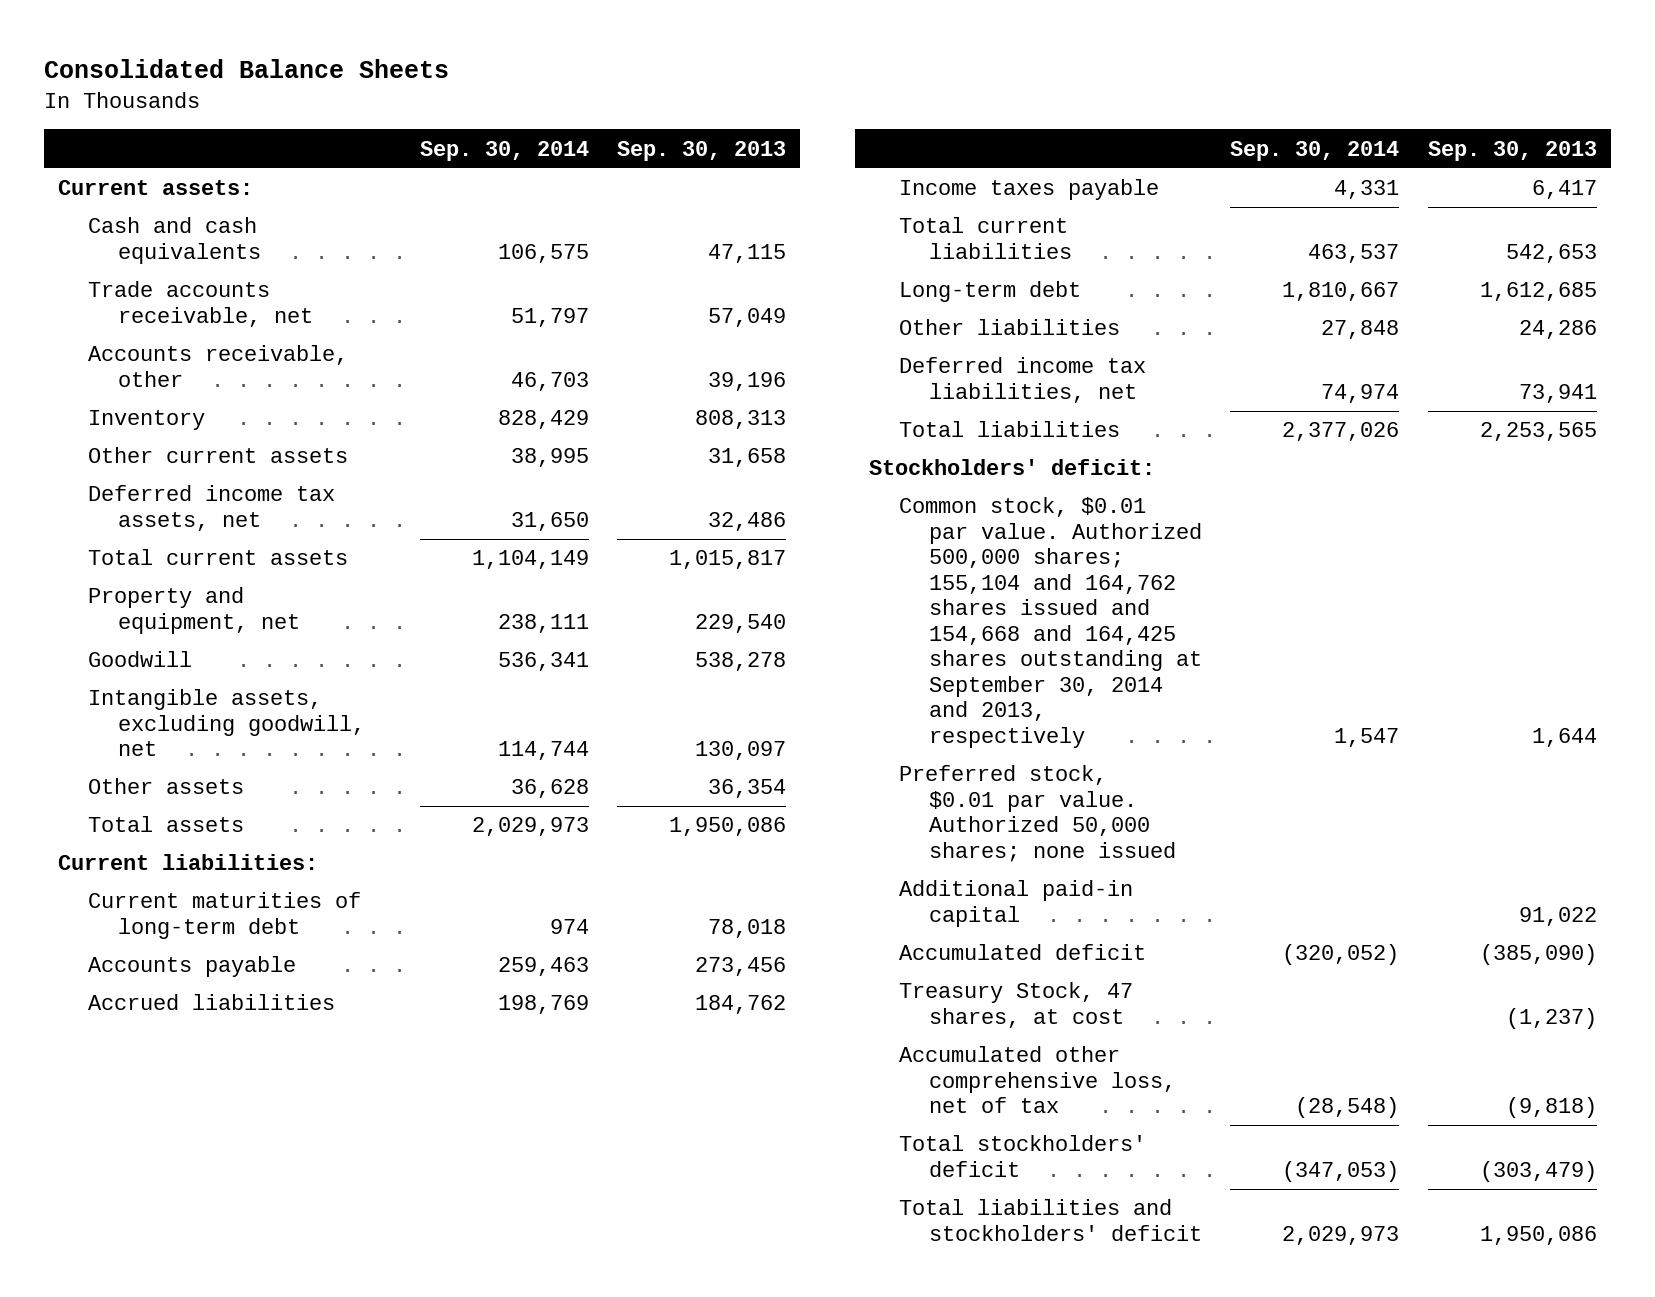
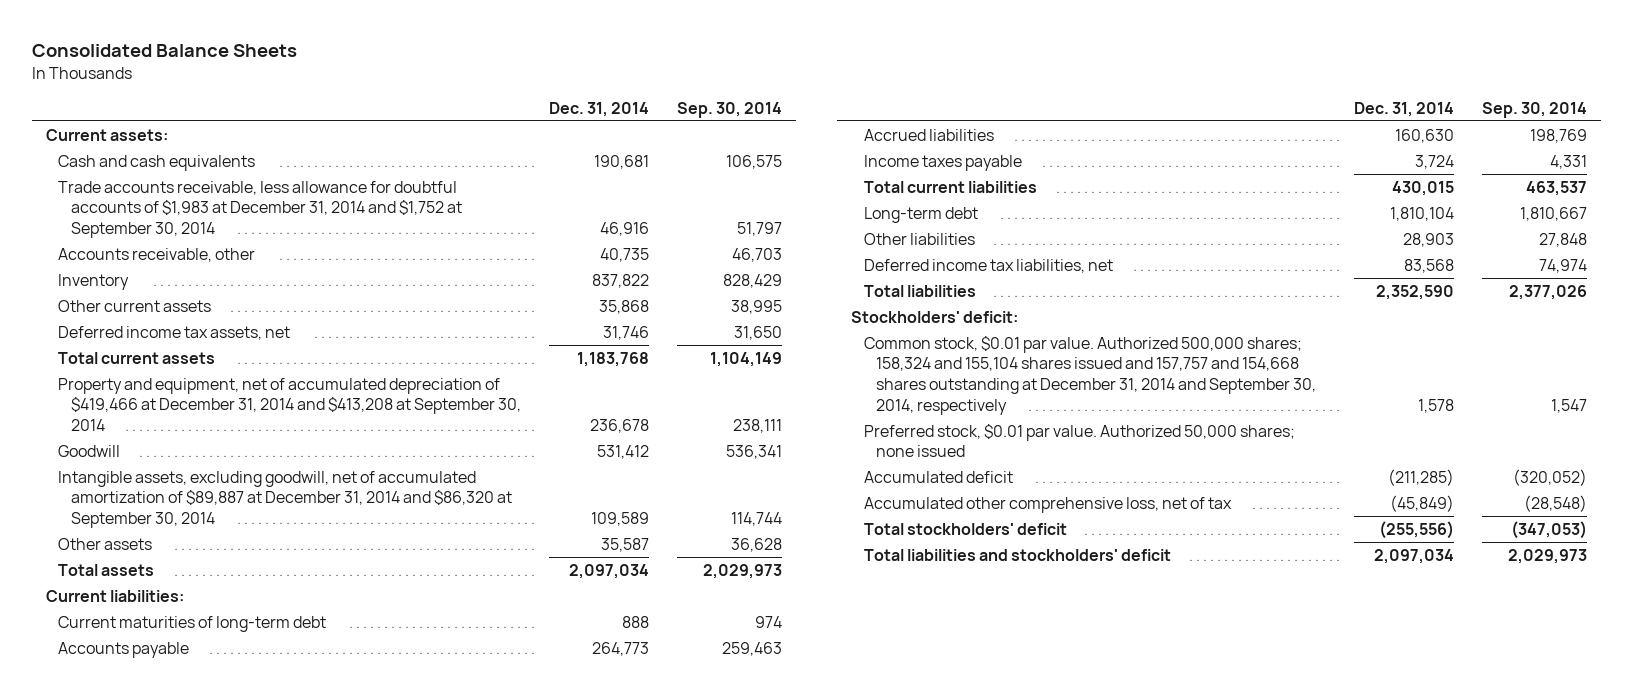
[616,140,786,161] Sep. 30, 2013 -> none
none -> [549,101,650,117] Dec. 31, 2014
[88,281,314,327] Trade accounts receivable, net -> [58,180,463,239] Trade accounts receivable, less allowance for doubtful accounts of $1,983 at December 31, 2014 and $1,752 at September 30, 2014
[88,587,301,634] Property and equipment, net -> [58,377,522,432] Property and equipment, net of accumulated depreciation of $419,466 at December 31, 2014 and $413,208 at September 30, 2014
[88,689,366,757] Intangible assets, excluding goodwill, net -> [58,470,513,529] Intangible assets, excluding goodwill, net of accumulated amortization of $89,887 at December 31, 2014 and $86,320 at September 30, 2014
[899,497,1203,748] Common stock, $0.01 par value. Authorized 500,000 shares; 155,104 and 164,762 shares issued and 154,668 and 164,425 shares outstanding at September 30, 2014 and 2013, respectively -> [863,335,1317,415] Common stock, $0.01 par value. Authorized 500,000 shares; 158,324 and 155,104 shares issued and 157,757 and 154,668 shares outstanding at December 31, 2014 and September 30, 2014, respectively
[899,880,1134,927] Additional paid-in capital -> none
[899,982,1134,1028] Treasury Stock, 47 shares, at cost -> none

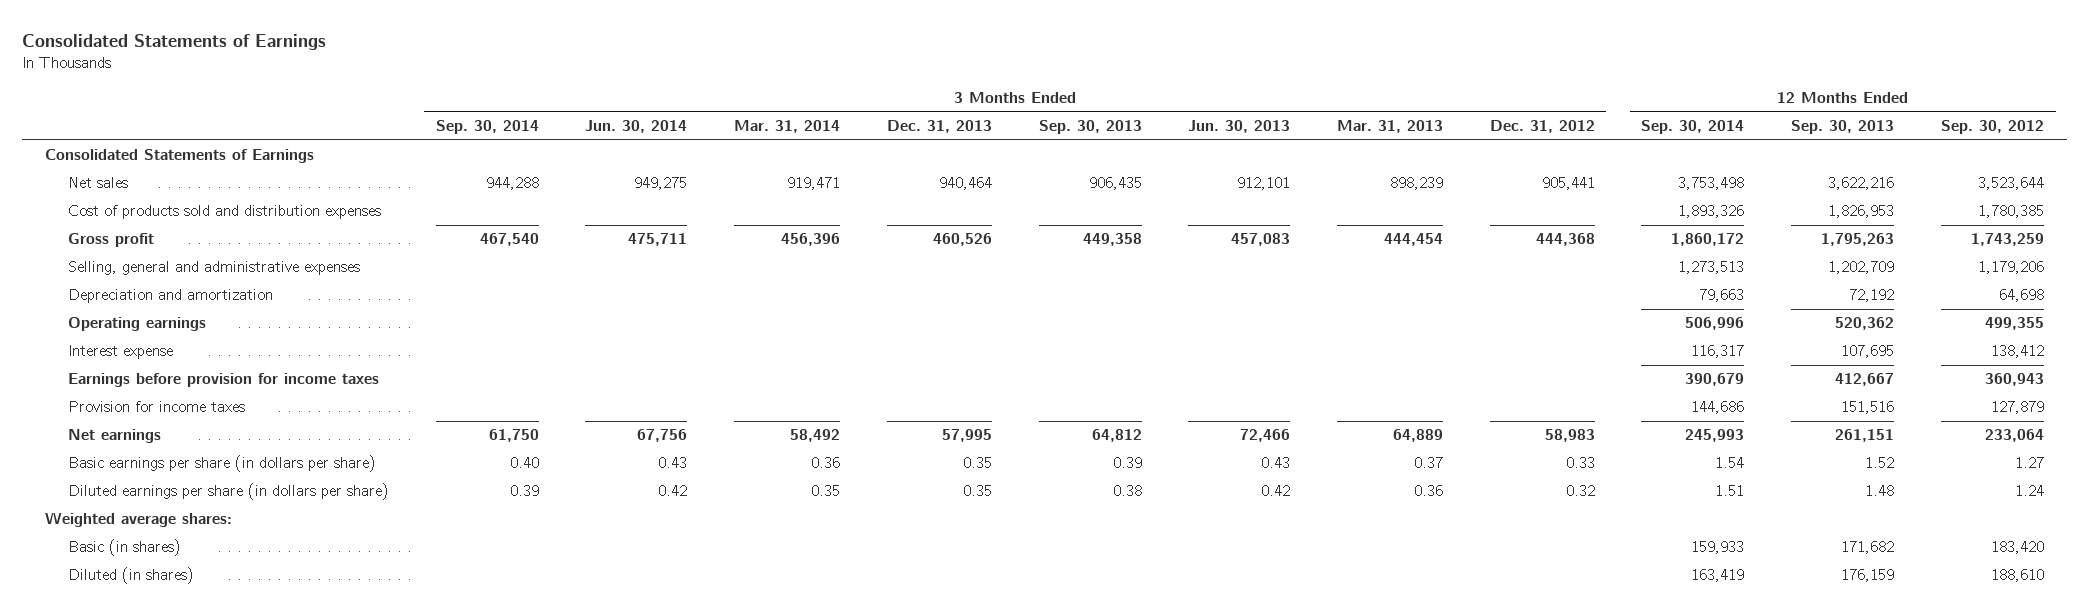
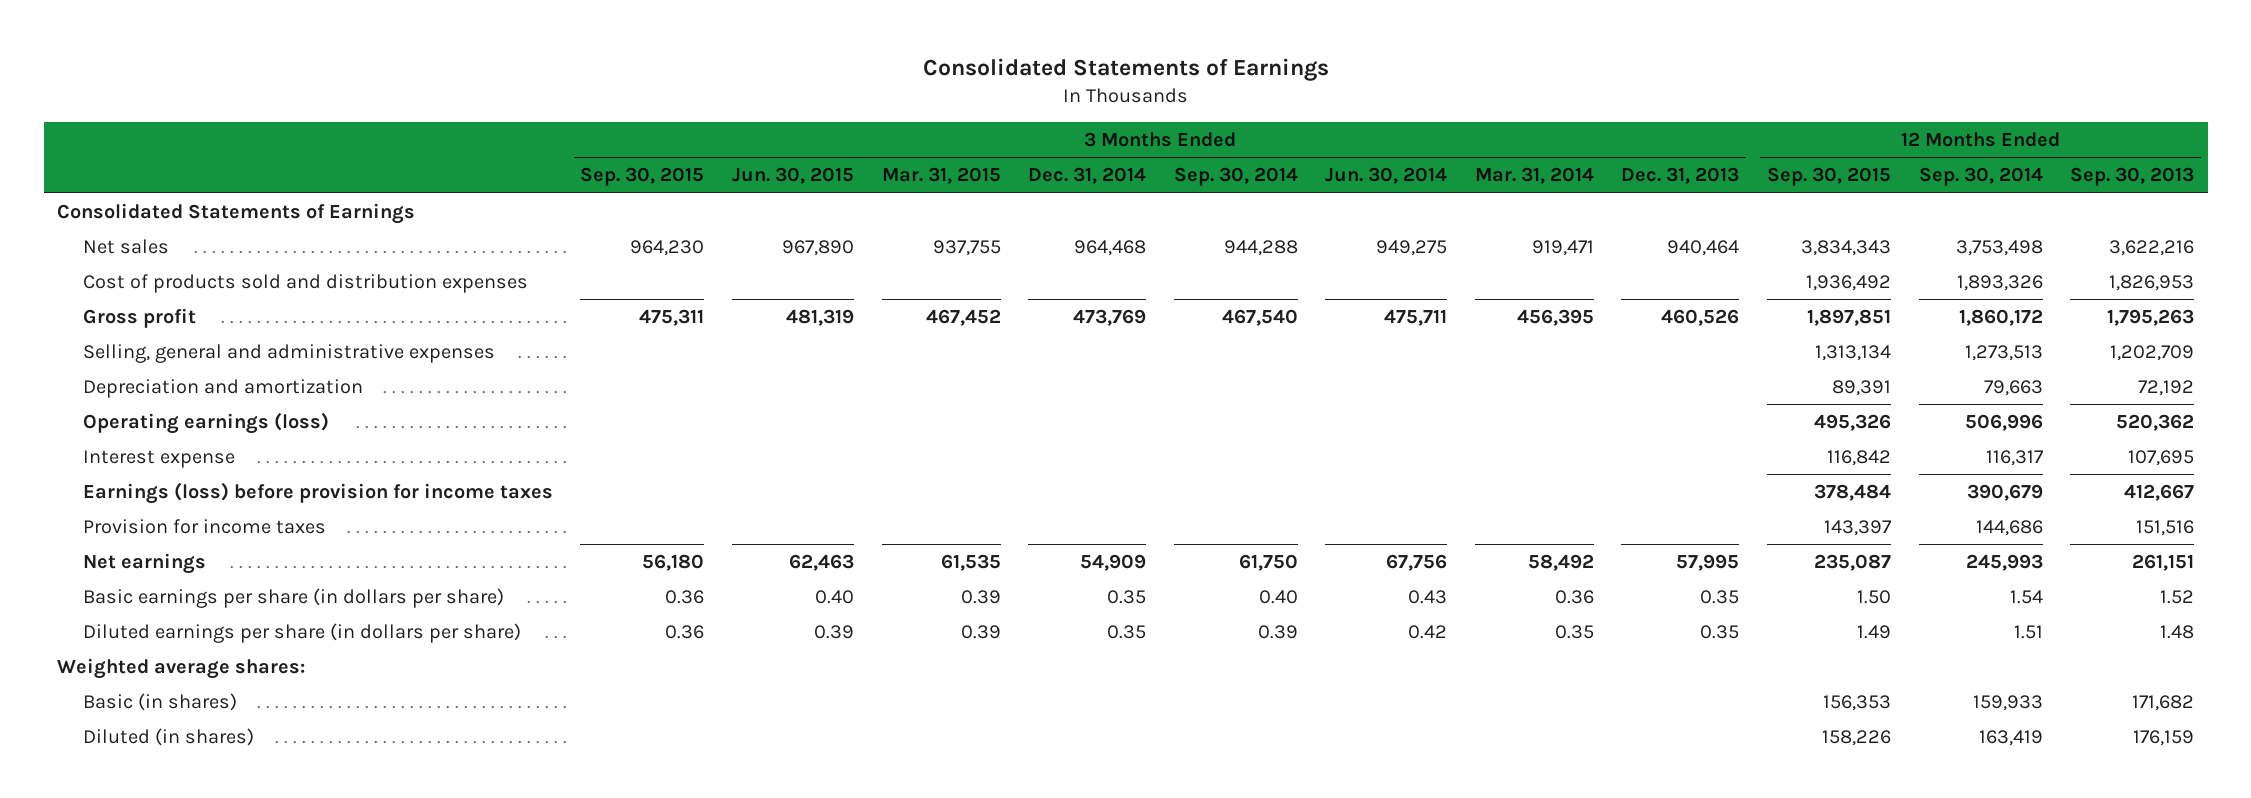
[1038,120,1142,135] Sep. 30, 2013 -> none
[1188,120,1291,134] Jun. 30, 2013 -> none
[1337,120,1444,134] Mar. 31, 2013 -> none
[1489,120,1595,134] Dec. 31, 2012 -> none
[1940,120,2044,135] Sep. 30, 2012 -> none
none -> [580,167,705,187] Sep. 30, 2015
none -> [732,167,855,185] Jun. 30, 2015
none -> [881,167,1001,185] Mar. 31, 2015
none -> [1028,167,1147,185] Dec. 31, 2014
none -> [1766,167,1891,187] Sep. 30, 2015
[781,233,841,247] 456,396 -> [1516,308,1594,326] 456,395
[68,317,207,332] Operating earnings -> [82,411,329,434] Operating earnings (loss)
[68,373,380,388] Earnings before provision for income taxes -> [82,481,553,504] Earnings (loss) before provision for income taxes

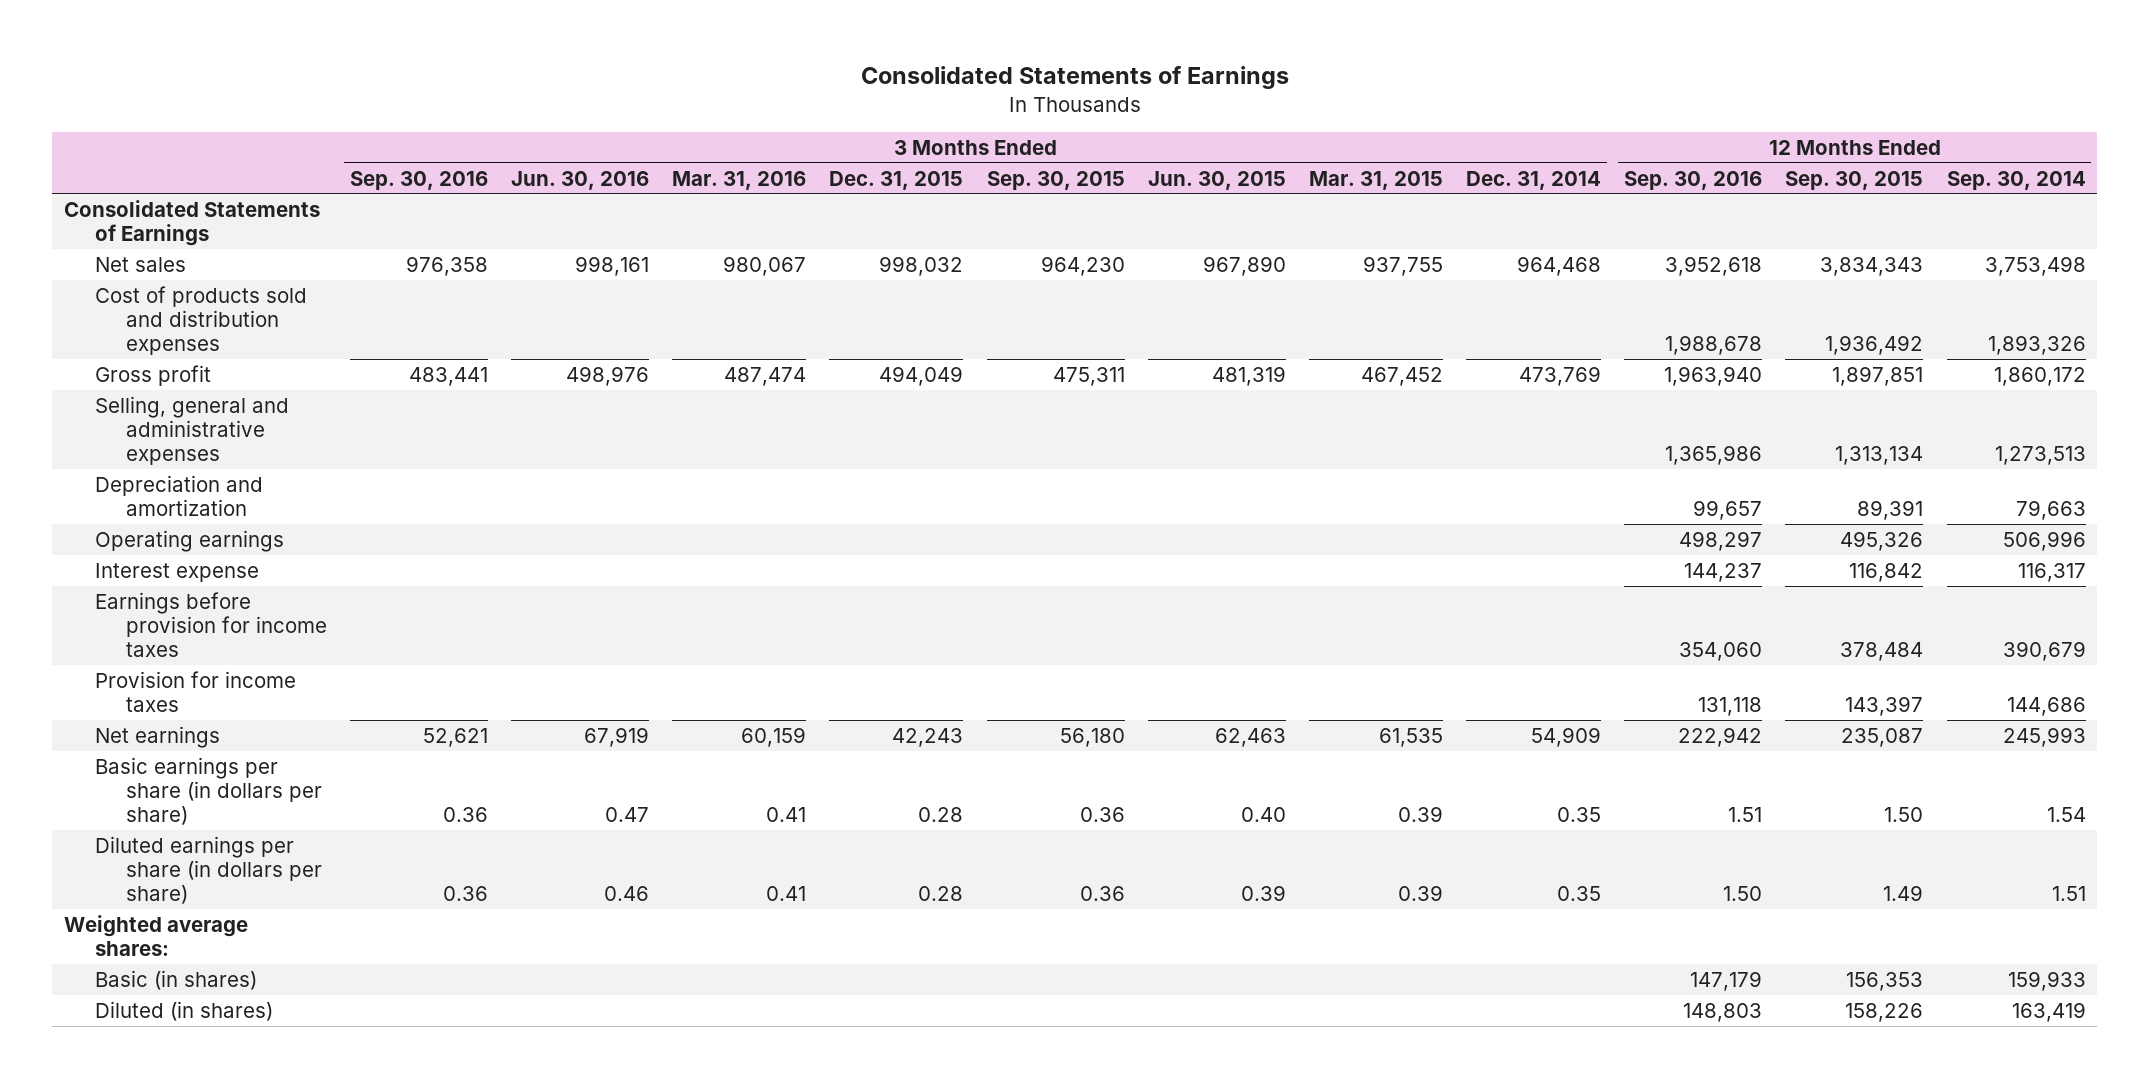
[1173,167,1298,187] Sep. 30, 2014 -> none
[1325,167,1448,185] Jun. 30, 2014 -> none
[1474,167,1594,185] Mar. 31, 2014 -> none
[1621,167,1740,185] Dec. 31, 2013 -> none
[2070,167,2195,187] Sep. 30, 2013 -> none
none -> [350,170,489,190] Sep. 30, 2016
none -> [511,170,650,190] Jun. 30, 2016
none -> [672,170,807,190] Mar. 31, 2016
none -> [829,170,964,190] Dec. 31, 2015
none -> [1624,170,1763,190] Sep. 30, 2016
[82,411,329,434] Operating earnings (loss) -> [94,529,284,552] Operating earnings
[82,481,553,504] Earnings (loss) before provision for income taxes -> [94,591,327,658] Earnings before provision for income taxes

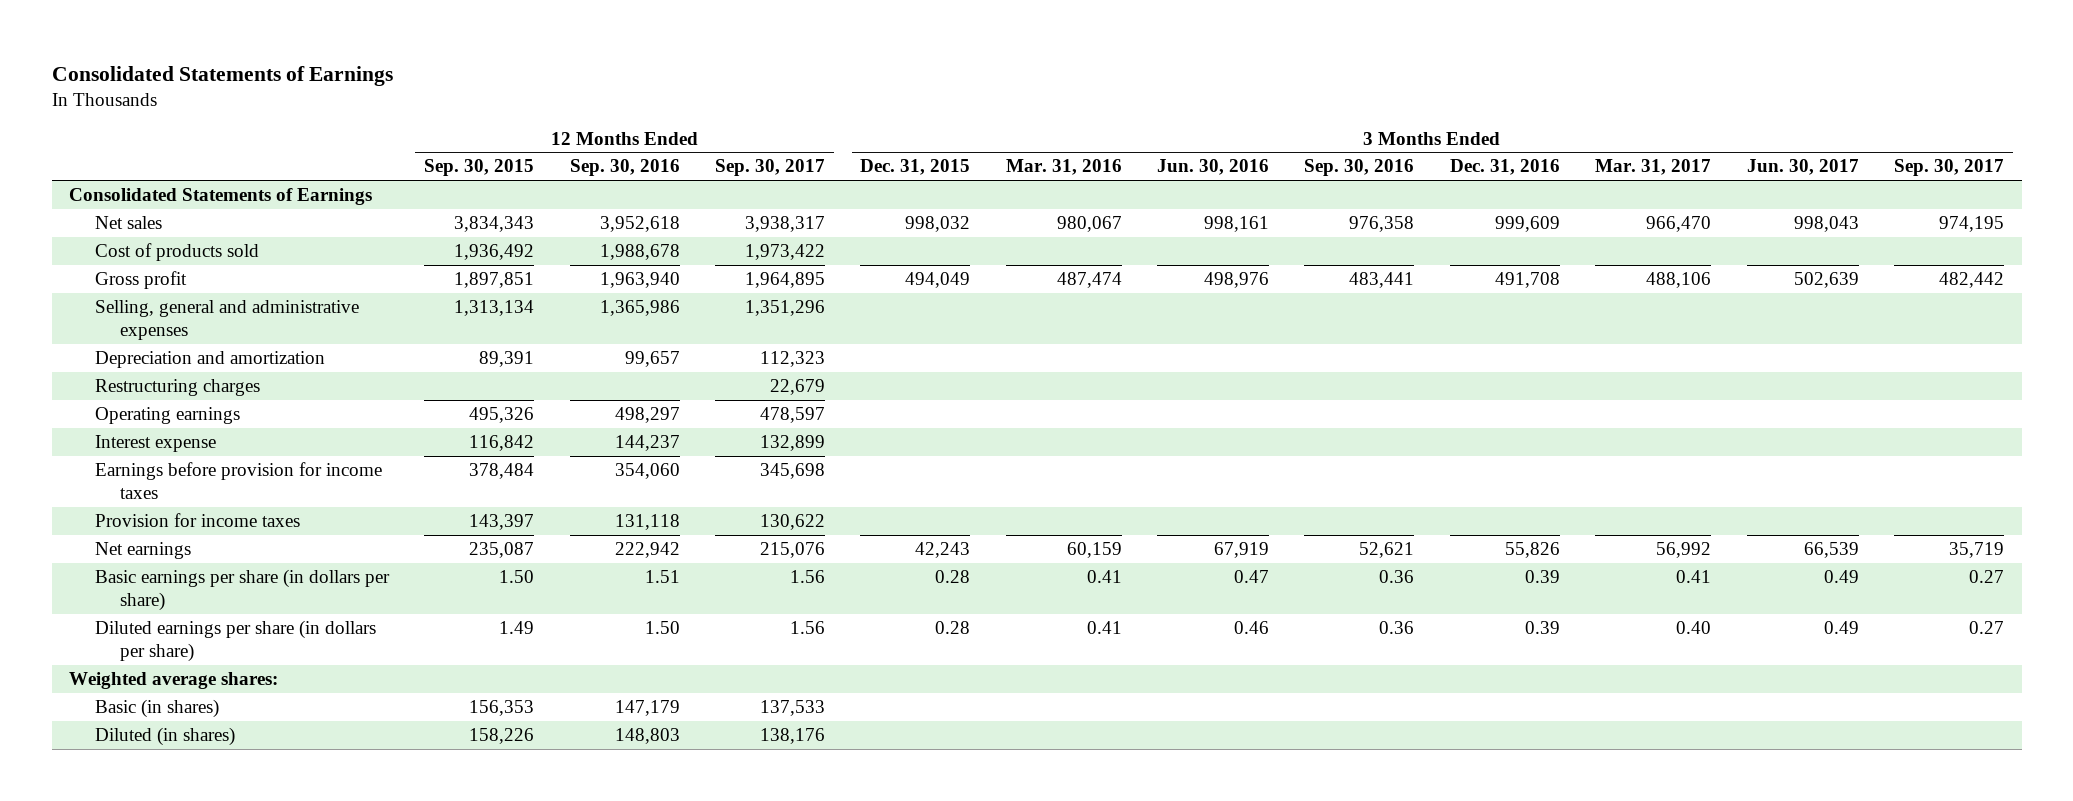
[986,170,1125,190] Sep. 30, 2015 -> none
[1147,170,1286,190] Jun. 30, 2015 -> none
[1308,170,1443,190] Mar. 31, 2015 -> none
[1466,170,1602,190] Dec. 31, 2014 -> none
[1946,170,2086,190] Sep. 30, 2014 -> none
none -> [714,159,825,177] Sep. 30, 2017
none -> [1449,159,1560,176] Dec. 31, 2016
none -> [1595,159,1712,176] Mar. 31, 2017
none -> [1746,159,1859,176] Jun. 30, 2017
none -> [1893,159,2004,177] Sep. 30, 2017
[94,285,307,356] Cost of products sold and distribution expenses -> [94,242,259,261] Cost of products sold
none -> [94,378,260,396] Restructuring charges

